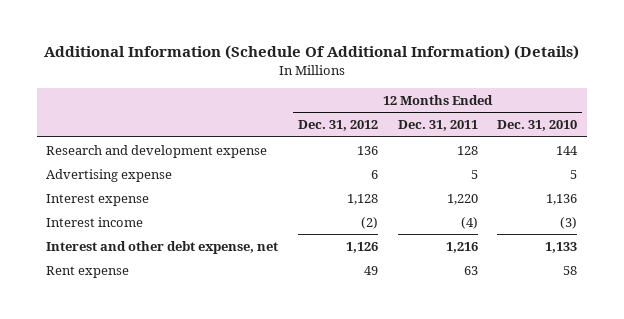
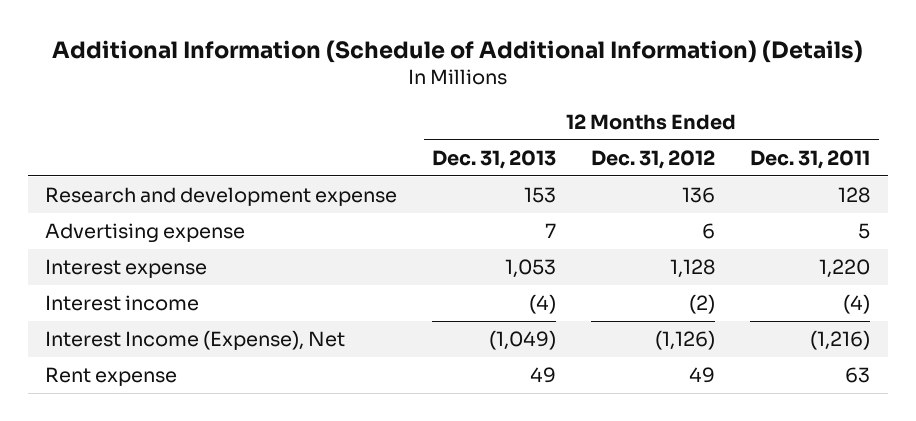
[43,44,579,60] Additional Information (Schedule Of Additional Information) (Details) -> [51,40,863,64] Additional Information (Schedule of Additional Information) (Details)
[497,120,578,132] Dec. 31, 2010 -> none
none -> [432,149,557,169] Dec. 31, 2013
[46,240,279,254] Interest and other debt expense, net -> [45,330,346,351] Interest Income (Expense), Net
[346,241,379,253] 1,126 -> [655,330,716,351] (1,126)
[445,241,478,253] 1,216 -> [810,330,871,351] (1,216)

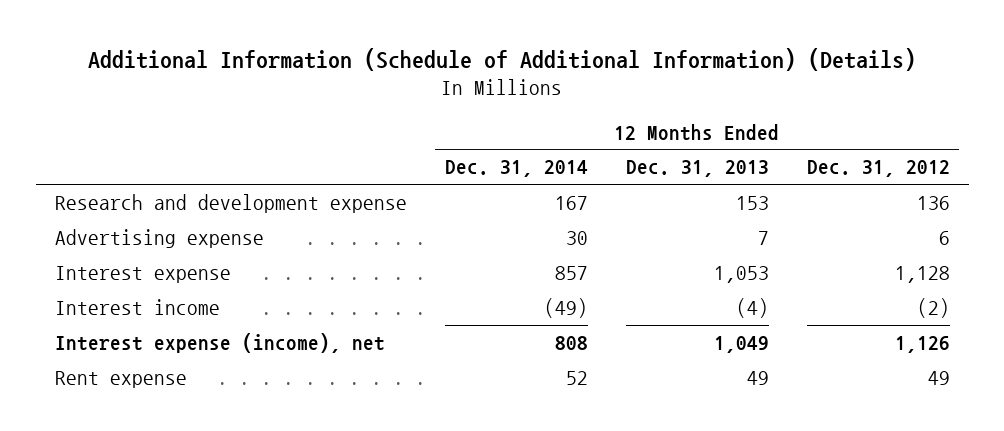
[750,149,871,169] Dec. 31, 2011 -> none
none -> [444,160,588,178] Dec. 31, 2014
[45,330,346,351] Interest Income (Expense), Net -> [54,332,385,353] Interest expense (income), net
[489,330,557,351] (1,049) -> [713,335,769,353] 1,049
[655,330,716,351] (1,126) -> [894,335,950,353] 1,126

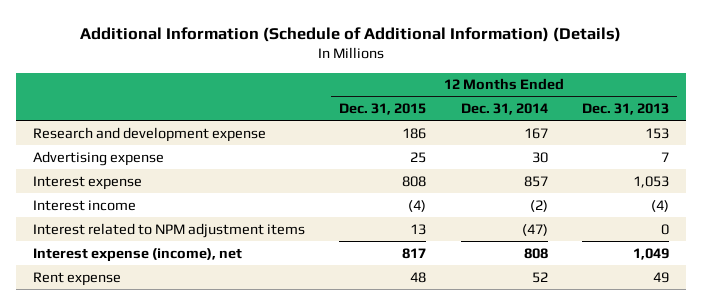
[806,160,950,178] Dec. 31, 2012 -> none
none -> [339,103,427,116] Dec. 31, 2015
[543,297,588,318] (49) -> [529,199,548,212] (2)
none -> [33,222,306,238] Interest related to NPM adjustment items

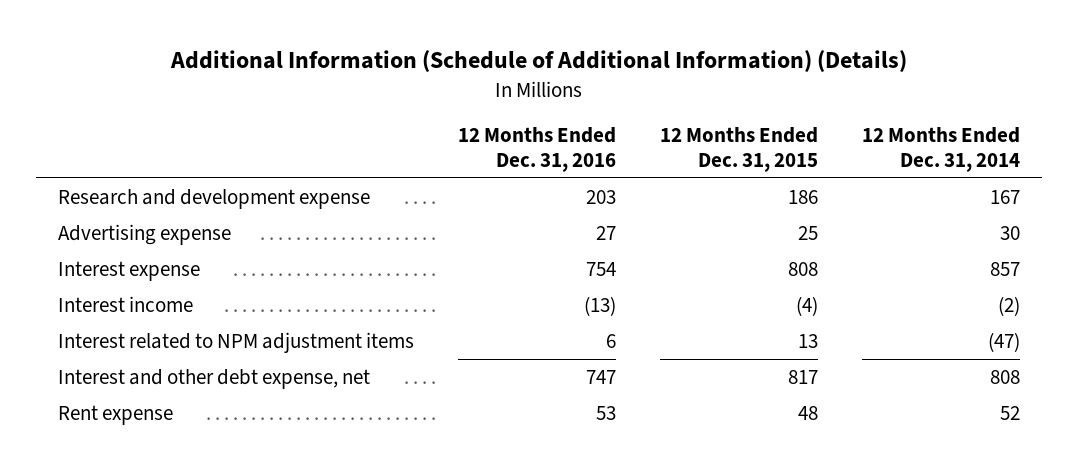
[581,103,669,116] Dec. 31, 2013 -> none
none -> [457,127,616,172] 12 Months Ended Dec. 31, 2016
[33,247,243,262] Interest expense (income), net -> [57,368,370,389] Interest and other debt expense, net

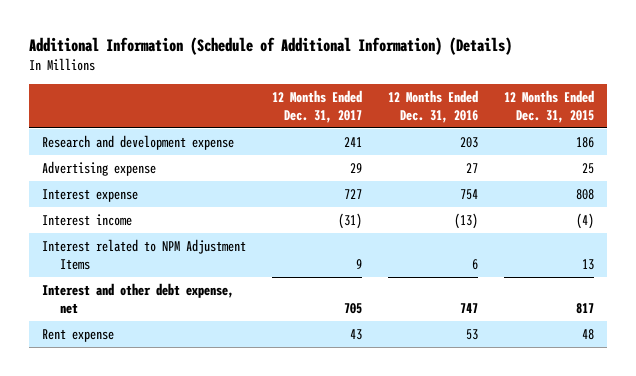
[861,127,1020,172] 12 Months Ended Dec. 31, 2014 -> none
none -> [271,89,362,123] 12 Months Ended Dec. 31, 2017
[57,331,414,353] Interest related to NPM adjustment items -> [41,238,246,270] Interest related to NPM Adjustment Items

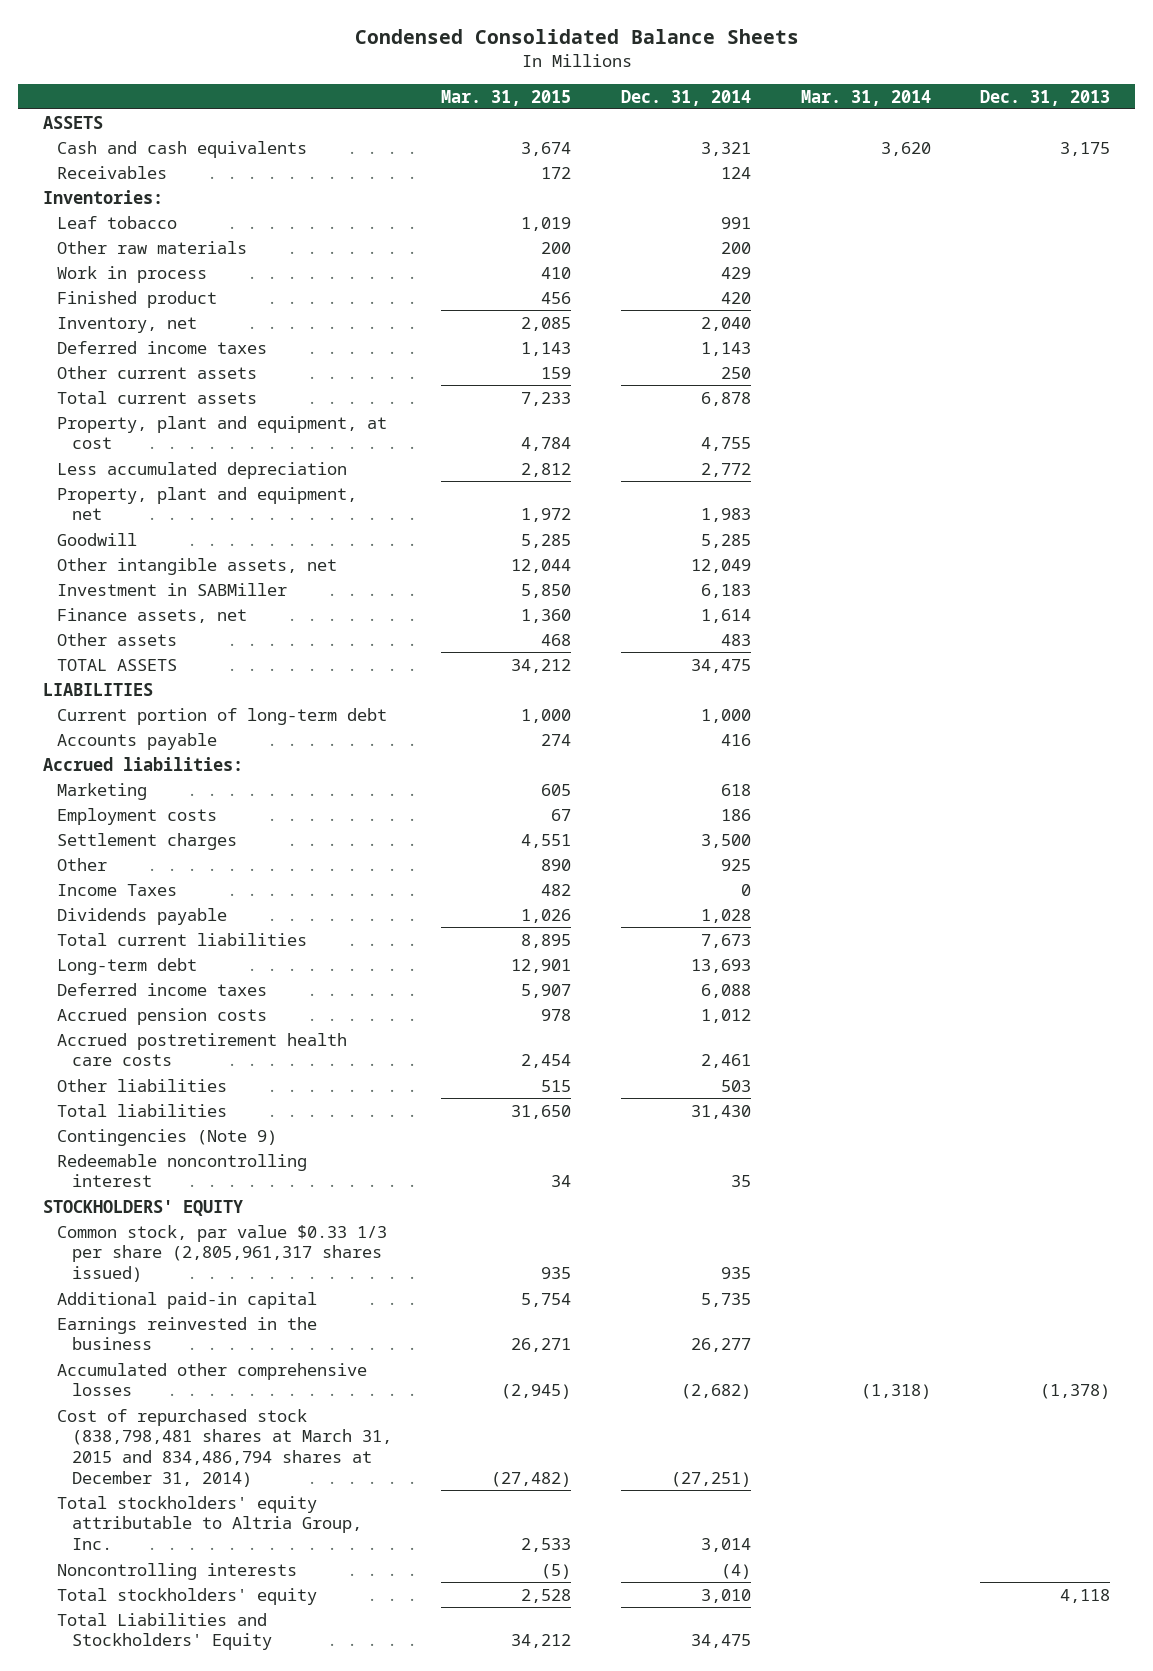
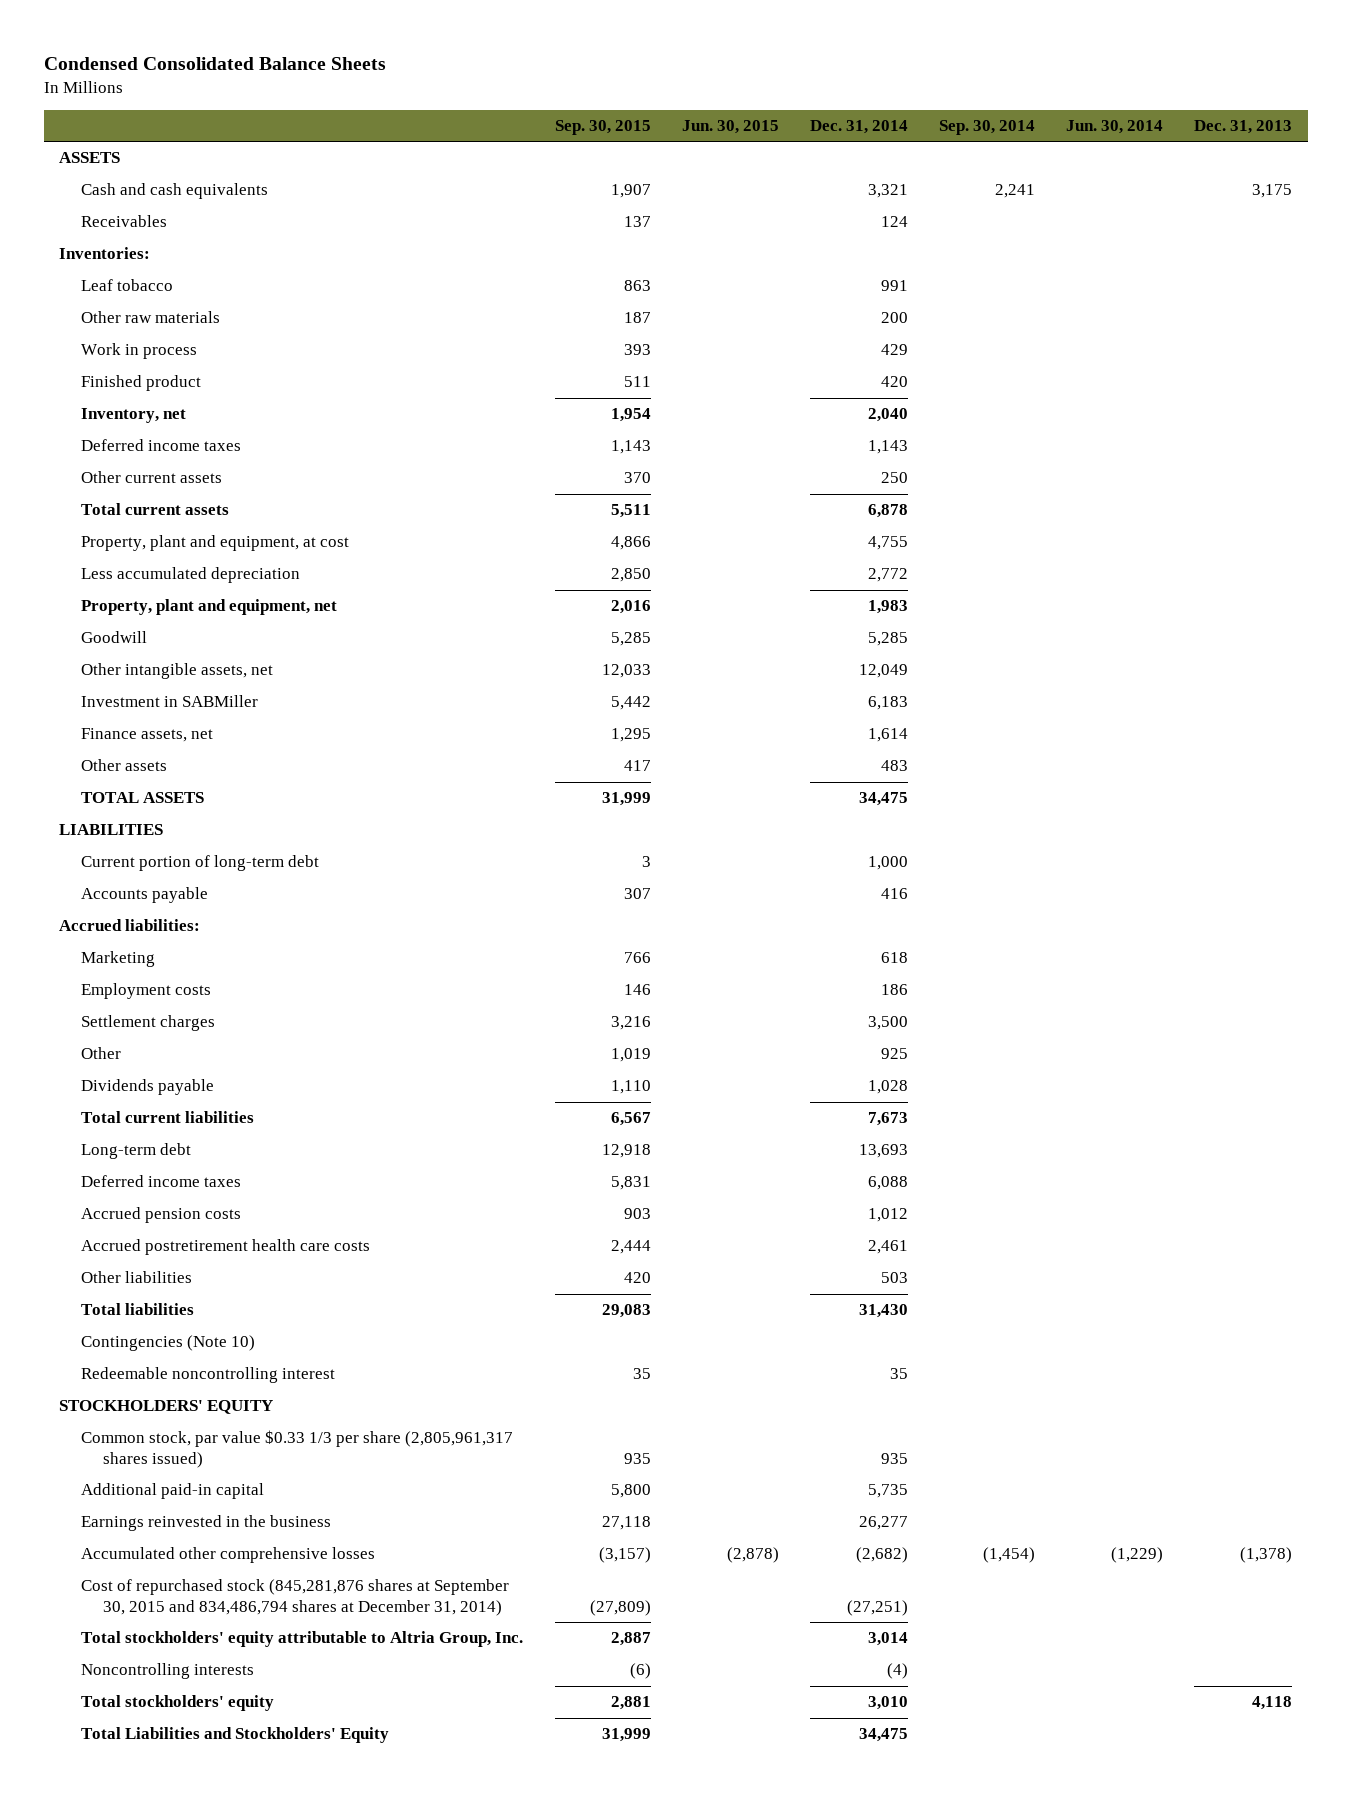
[441,89,572,106] Mar. 31, 2015 -> none
[800,89,931,106] Mar. 31, 2014 -> none
none -> [554,119,651,135] Sep. 30, 2015
none -> [681,119,779,134] Jun. 30, 2015
none -> [938,119,1035,135] Sep. 30, 2014
none -> [1066,119,1164,134] Jun. 30, 2014
[57,883,178,896] Income Taxes -> none
[57,1128,278,1146] Contingencies (Note 9) -> [81,1335,256,1352] Contingencies (Note 10)
[57,1408,392,1487] Cost of repurchased stock (838,798,481 shares at March 31, 2015 and 834,486,794 shares at December 31, 2014) -> [81,1579,510,1616] Cost of repurchased stock (845,281,876 shares at September 30, 2015 and 834,486,794 shares at December 31, 2014)

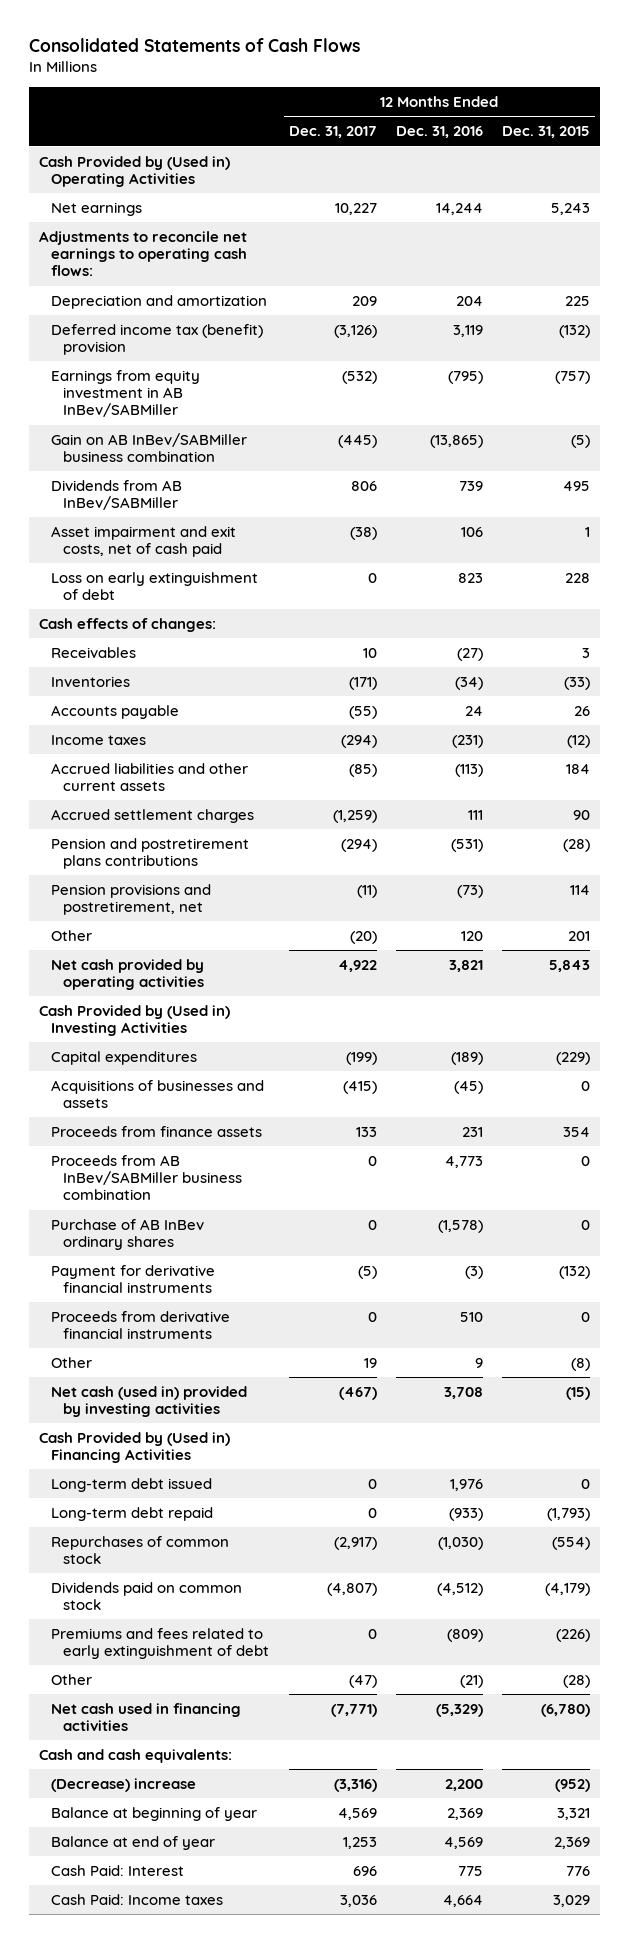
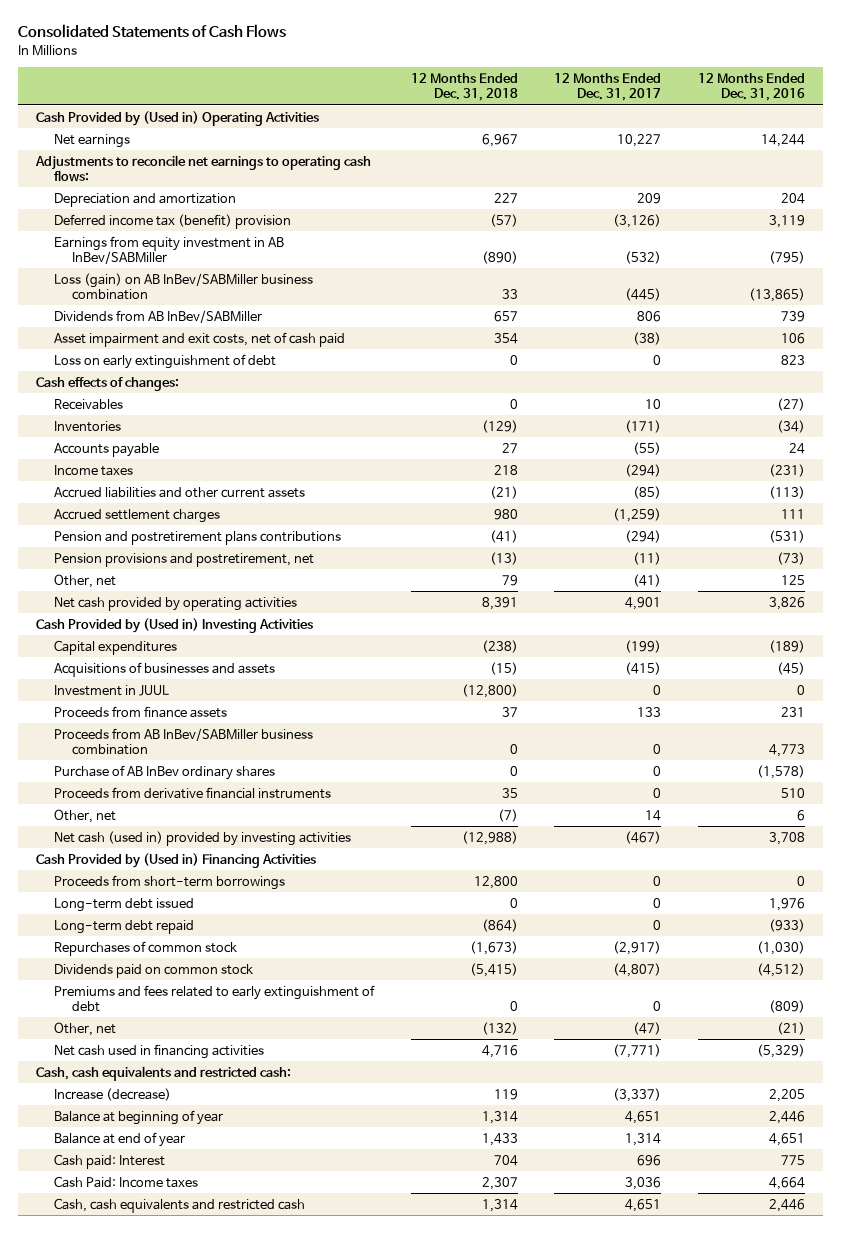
[502,126,591,139] Dec. 31, 2015 -> none
none -> [410,73,518,102] 12 Months Ended Dec. 31, 2018
[50,432,247,463] Gain on AB InBev/SABMiller business combination -> [54,272,314,300] Loss (gain) on AB InBev/SABMiller business combination
[50,929,92,941] Other -> [54,573,117,588] Other, net
[349,930,377,944] (20) -> [633,573,662,587] (41)
[460,930,483,941] 120 -> [781,574,806,585] 125
[337,959,377,972] 4,922 -> [625,596,662,610] 4,901
[448,959,483,972] 3,821 -> [769,596,806,610] 3,826
none -> [54,684,170,696] Investment in JUUL
[50,1264,215,1294] Payment for derivative financial instruments -> none
[50,1356,92,1368] Other -> [54,808,117,823] Other, net
[363,1357,377,1368] 19 -> [645,809,662,821] 14
[474,1357,483,1368] 9 -> [797,809,806,821] 6
none -> [54,874,286,890] Proceeds from short-term borrowings
[50,1673,92,1685] Other -> [54,1021,117,1036] Other, net
[38,1748,232,1763] Cash and cash equivalents: -> [35,1065,291,1081] Cash, cash equivalents and restricted cash:
[50,1777,196,1792] (Decrease) increase -> [54,1087,172,1101] Increase (decrease)
[333,1778,377,1792] (3,316) -> [613,1087,662,1102] (3,337)
[444,1778,483,1791] 2,200 -> [769,1088,806,1102] 2,205
[337,1807,377,1820] 4,569 -> [625,1110,662,1124] 4,651
[446,1807,483,1820] 2,369 -> [769,1110,806,1124] 2,446
[342,1836,377,1849] 1,253 -> [625,1132,662,1146] 1,314
[443,1836,483,1849] 4,569 -> [769,1132,806,1146] 4,651
[50,1864,184,1876] Cash Paid: Interest -> [54,1153,166,1169] Cash paid: Interest
none -> [54,1197,306,1213] Cash, cash equivalents and restricted cash

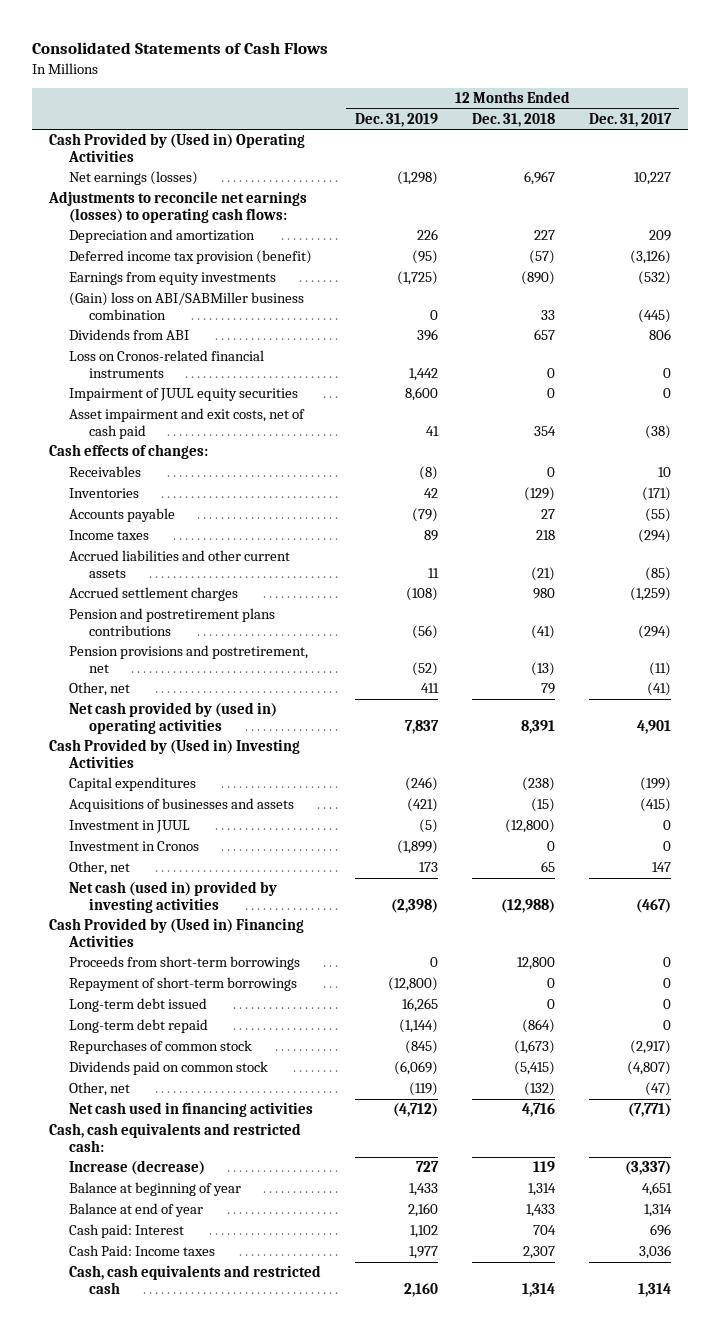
[698,73,806,102] 12 Months Ended Dec. 31, 2016 -> none
none -> [354,113,438,128] Dec. 31, 2019
[54,133,131,148] Net earnings -> [68,171,198,186] Net earnings (losses)
[34,154,371,182] Adjustments to reconcile net earnings to operating cash flows: -> [47,191,307,224] Adjustments to reconcile net earnings (losses) to operating cash flows:
[54,213,292,229] Deferred income tax (benefit) provision -> [68,250,312,265] Deferred income tax provision (benefit)
[54,235,285,264] Earnings from equity investment in AB InBev/SABMiller -> [68,272,276,286] Earnings from equity investments
[54,272,314,300] Loss (gain) on AB InBev/SABMiller business combination -> [68,292,304,321] (Gain) loss on ABI/SABMiller business combination
[54,309,263,323] Dividends from AB InBev/SABMiller -> [68,329,189,341] Dividends from ABI
none -> [68,350,264,379] Loss on Cronos-related financial instruments
none -> [68,388,298,402] Impairment of JUUL equity securities
[54,353,277,369] Loss on early extinguishment of debt -> none
[54,596,298,611] Net cash provided by operating activities -> [68,702,277,735] Net cash provided by (used in) operating activities
[54,705,228,718] Proceeds from finance assets -> none
[54,727,314,755] Proceeds from AB InBev/SABMiller business combination -> none
[54,764,276,780] Purchase of AB InBev ordinary shares -> none
[54,786,332,799] Proceeds from derivative financial instruments -> none
none -> [68,841,199,852] Investment in Cronos
[497,808,518,822] (7) -> [540,861,555,873] 65
[645,809,662,821] 14 -> [651,862,671,873] 147
none -> [68,977,297,992] Repayment of short-term borrowings
[54,984,376,1012] Premiums and fees related to early extinguishment of debt -> none
[625,1198,662,1212] 4,651 -> [637,1283,671,1298] 1,314

